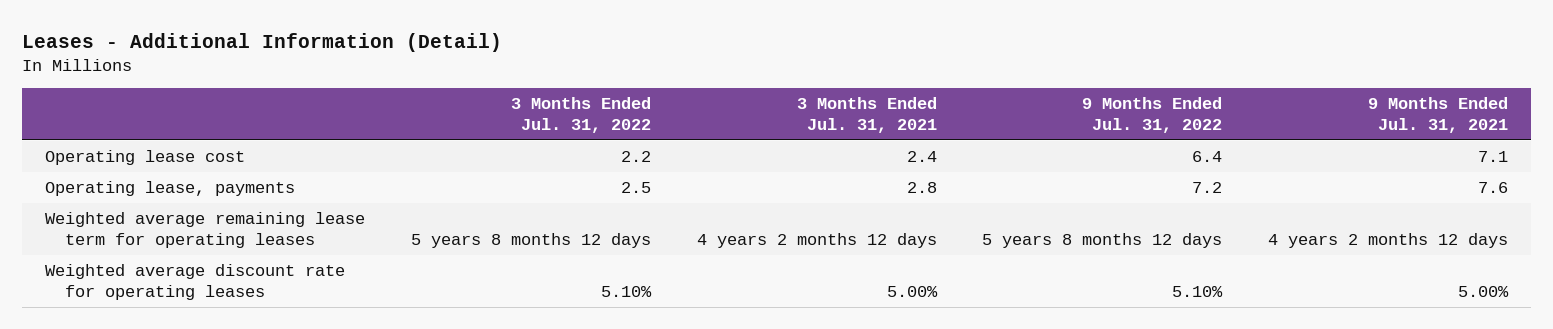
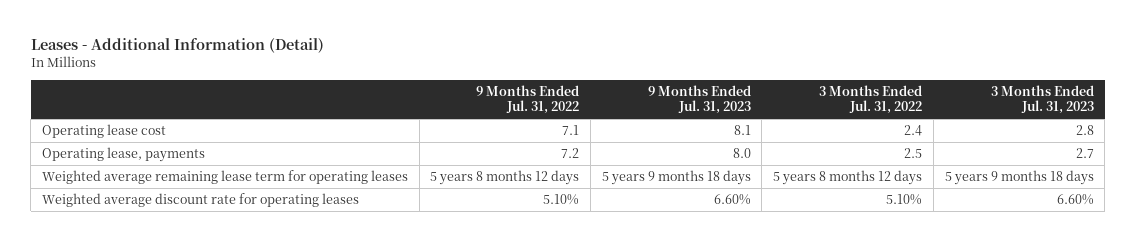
[796,97,937,133] 3 Months Ended Jul. 31, 2021 -> none
[1368,97,1509,133] 9 Months Ended Jul. 31, 2021 -> none
none -> [647,84,751,115] 9 Months Ended Jul. 31, 2023
none -> [990,84,1094,115] 3 Months Ended Jul. 31, 2023
[620,151,651,163] 2.2 -> [904,125,923,137] 2.4
[1192,151,1223,163] 6.4 -> [562,125,580,136] 7.1

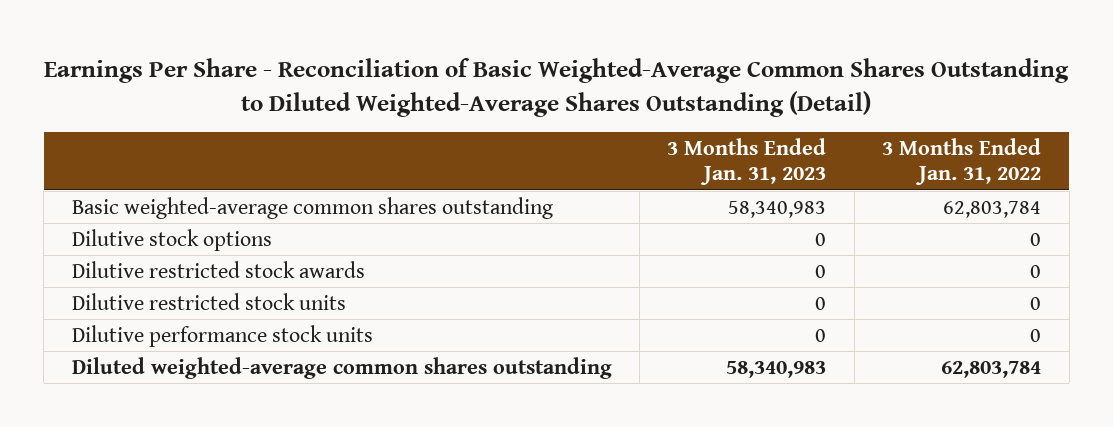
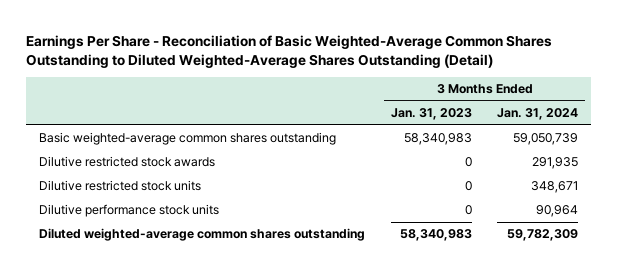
[882,137,1042,186] 3 Months Ended Jan. 31, 2022 -> none
none -> [497,108,579,121] Jan. 31, 2024
[71,228,272,251] Dilutive stock options -> none

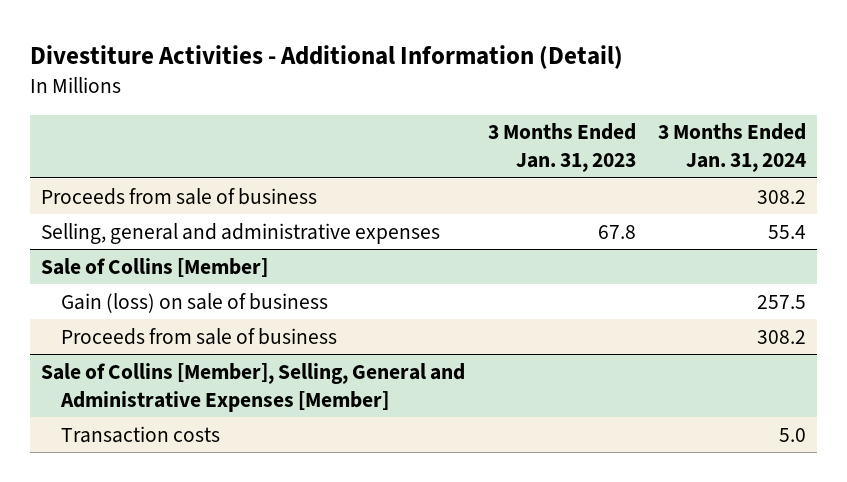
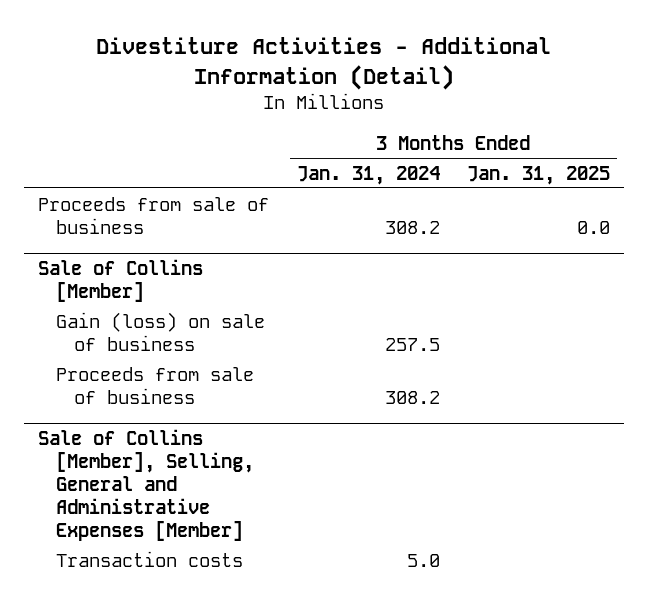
[487,123,636,173] 3 Months Ended Jan. 31, 2023 -> none
none -> [467,165,611,185] Jan. 31, 2025
[41,222,441,244] Selling, general and administrative expenses -> none

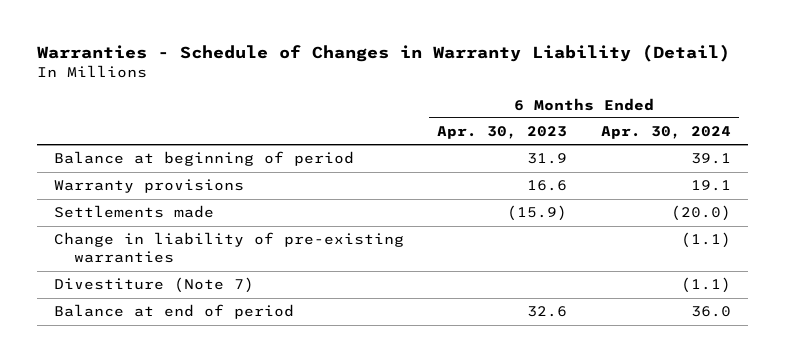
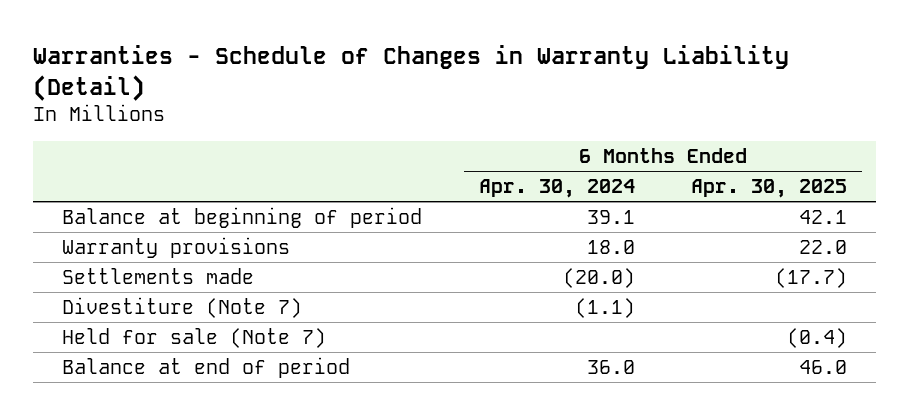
[437,126,568,140] Apr. 30, 2023 -> none
none -> [691,178,848,198] Apr. 30, 2025
[690,180,731,192] 19.1 -> [586,239,635,254] 18.0
[53,232,404,264] Change in liability of pre-existing warranties -> none
none -> [61,327,326,348] Held for sale (Note 7)

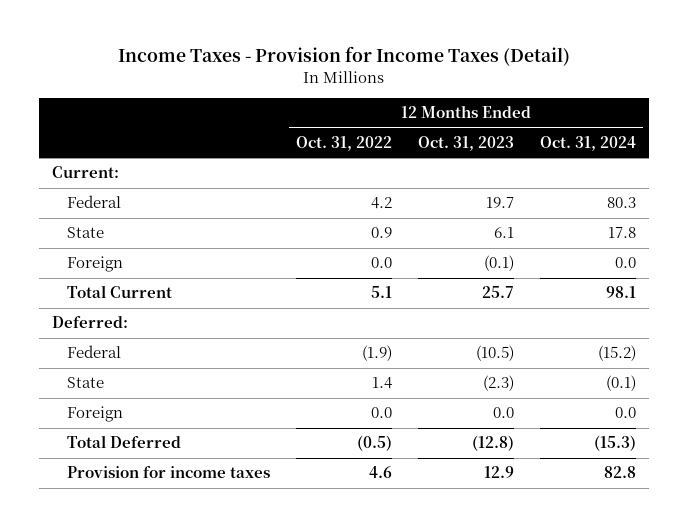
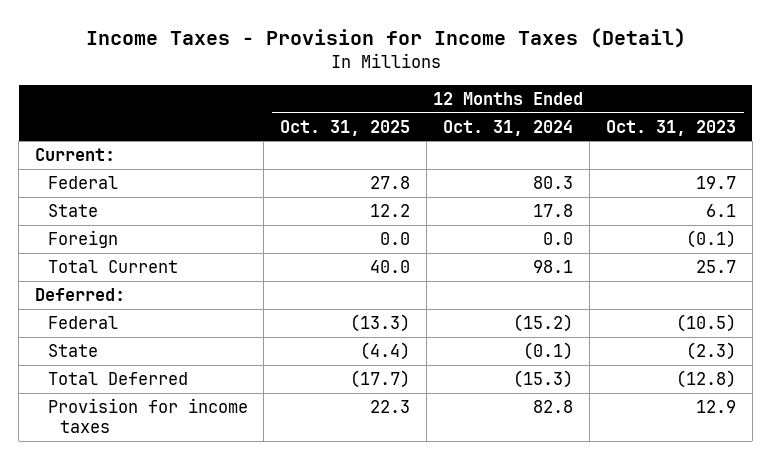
[295,135,392,151] Oct. 31, 2022 -> none
none -> [280,119,411,136] Oct. 31, 2025
[66,406,123,423] Foreign -> none

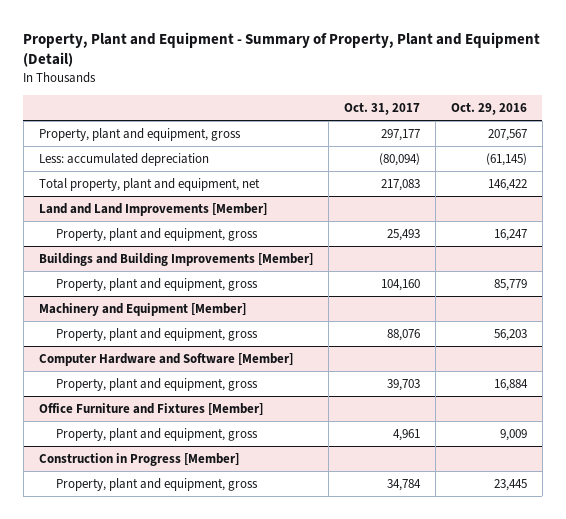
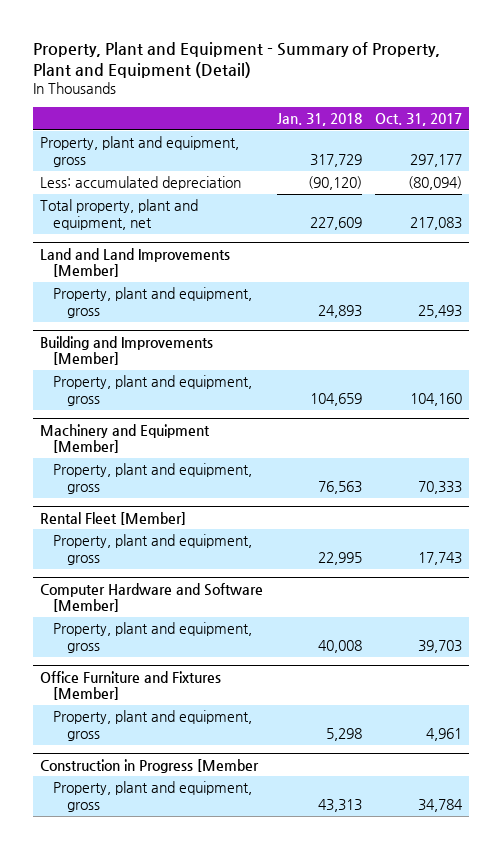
[450,103,527,116] Oct. 29, 2016 -> none
none -> [276,112,362,126] Jan. 31, 2018
[38,252,313,266] Buildings and Building Improvements [Member] -> [40,335,214,366] Building and Improvements [Member]
[386,328,420,341] 88,076 -> [418,480,463,494] 70,333
none -> [40,511,187,525] Rental Fleet [Member]
none -> [53,534,253,565] Property, plant and equipment, gross
[38,452,239,466] Construction in Progress [Member] -> [40,758,260,773] Construction in Progress [Member

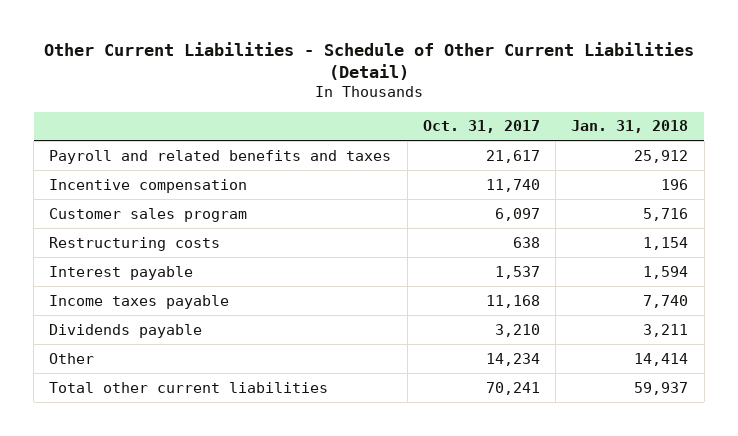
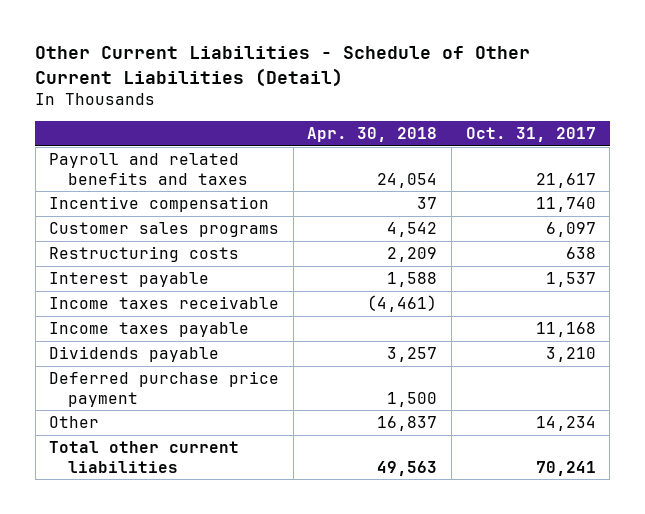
[571,120,689,134] Jan. 31, 2018 -> none
none -> [307,126,438,142] Apr. 30, 2018
[49,207,248,222] Customer sales program -> [49,222,280,238] Customer sales programs
none -> [49,296,280,310] Income taxes receivable
none -> [49,371,280,407] Deferred purchase price payment

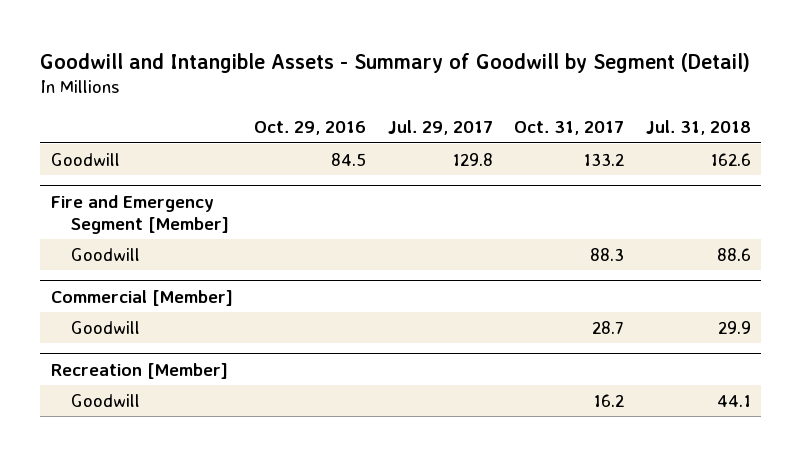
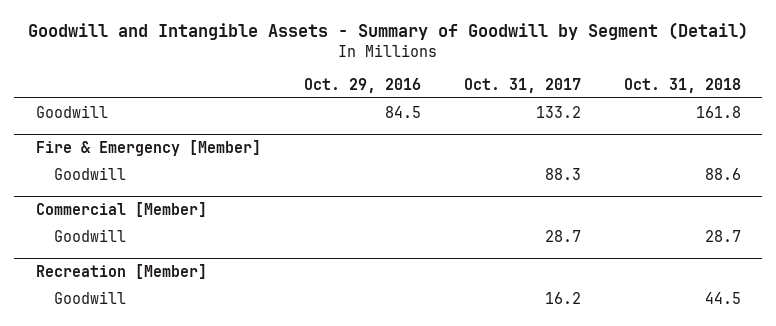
[387,120,493,136] Jul. 29, 2017 -> none
[645,120,751,136] Jul. 31, 2018 -> none
none -> [623,77,741,93] Oct. 31, 2018
[50,194,229,234] Fire and Emergency Segment [Member] -> [35,140,261,157] Fire & Emergency [Member]

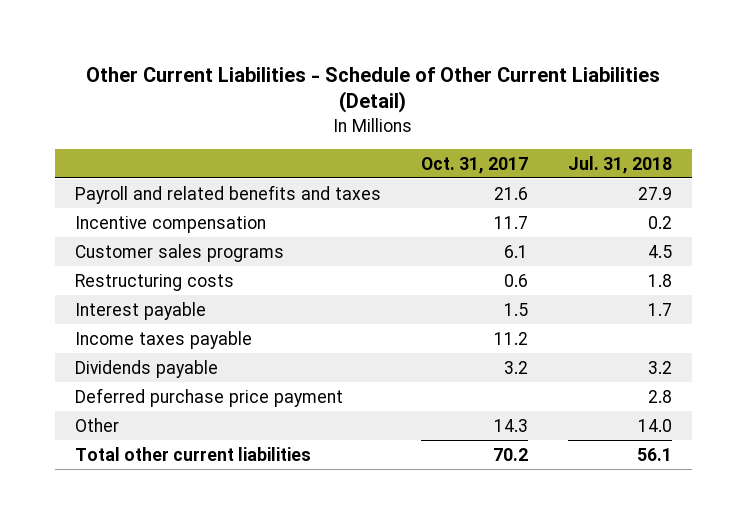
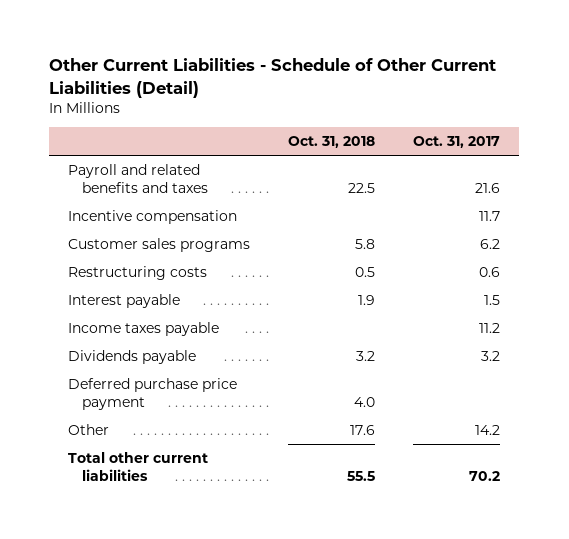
[567,155,672,174] Jul. 31, 2018 -> none
none -> [288,136,376,149] Oct. 31, 2018
[503,244,528,258] 6.1 -> [480,239,501,250] 6.2
[493,418,528,432] 14.3 -> [475,425,501,436] 14.2

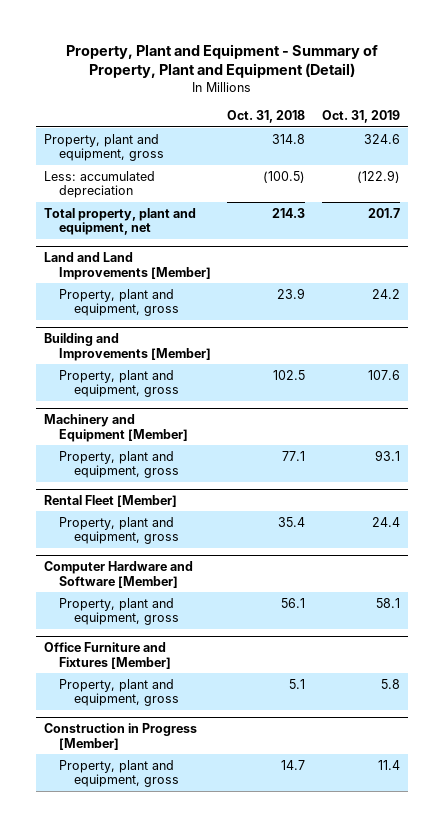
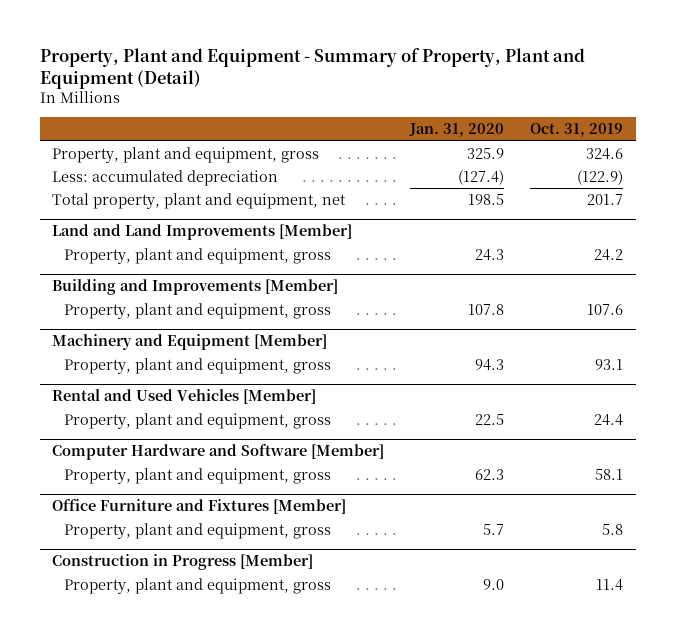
[227,110,306,124] Oct. 31, 2018 -> none
none -> [409,123,505,138] Jan. 31, 2020
[44,494,178,507] Rental Fleet [Member] -> [52,389,317,405] Rental and Used Vehicles [Member]

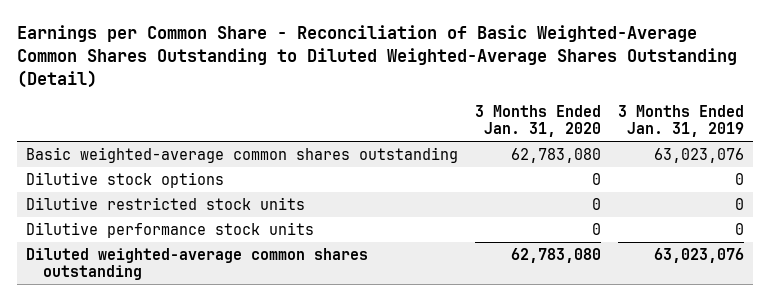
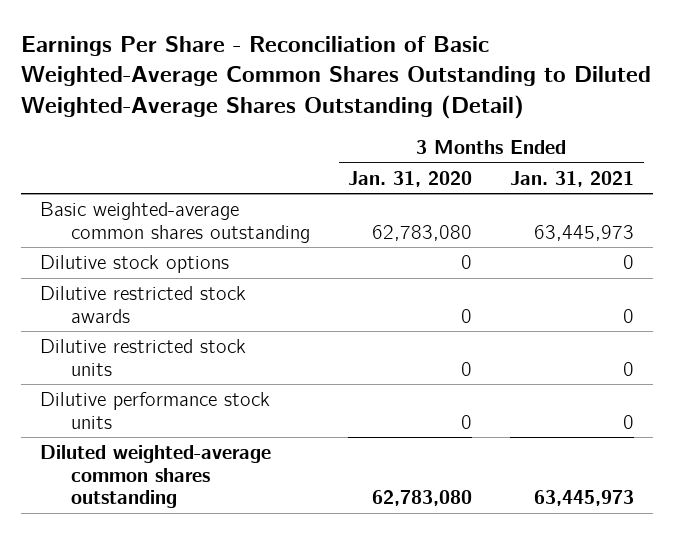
[16,25,737,88] Earnings per Common Share - Reconciliation of Basic Weighted-Average Common Shares Outstanding to Diluted Weighted-Average Shares Outstanding (Detail) -> [21,35,652,119] Earnings Per Share - Reconciliation of Basic Weighted-Average Common Shares Outstanding to Diluted Weighted-Average Shares Outstanding (Detail)
[618,104,745,138] 3 Months Ended Jan. 31, 2019 -> none
none -> [510,170,635,187] Jan. 31, 2021
none -> [40,286,247,323] Dilutive restricted stock awards

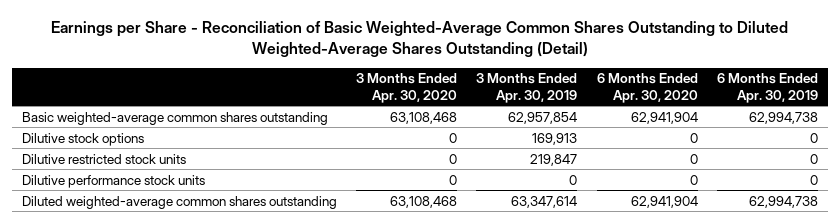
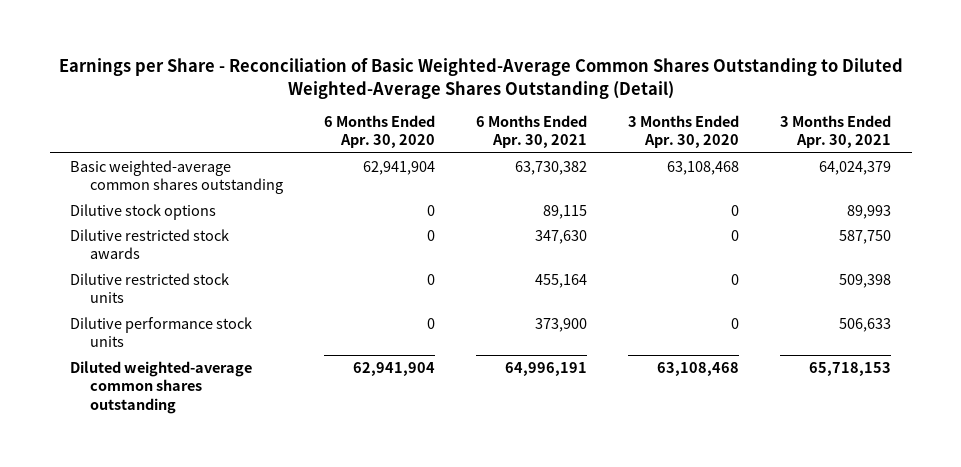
[476,73,578,103] 3 Months Ended Apr. 30, 2019 -> none
[716,73,818,103] 6 Months Ended Apr. 30, 2019 -> none
none -> [476,114,588,149] 6 Months Ended Apr. 30, 2021
none -> [780,114,892,149] 3 Months Ended Apr. 30, 2021
none -> [70,228,230,260] Dilutive restricted stock awards

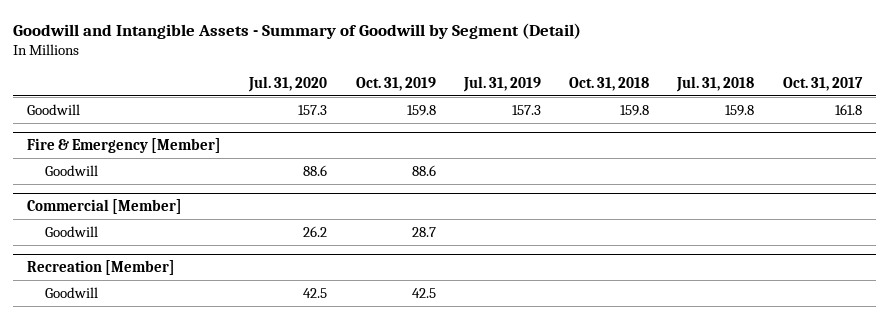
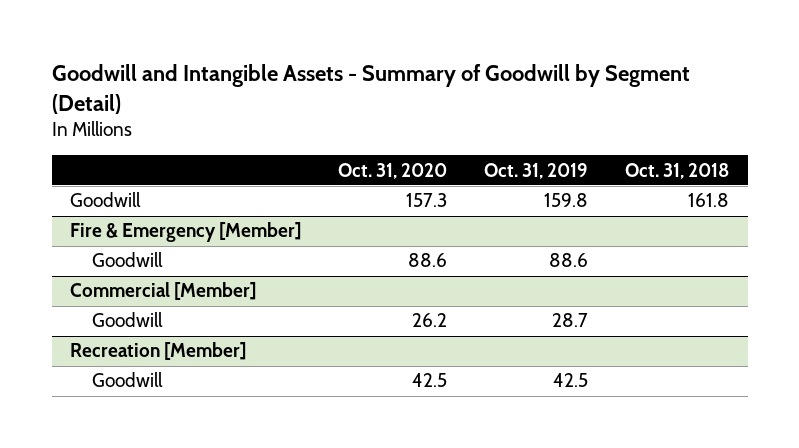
[248,75,328,92] Jul. 31, 2020 -> none
[462,75,541,92] Jul. 31, 2019 -> none
[676,75,755,92] Jul. 31, 2018 -> none
[782,76,863,91] Oct. 31, 2017 -> none
none -> [338,162,448,179] Oct. 31, 2020
[620,104,650,116] 159.8 -> [688,193,730,208] 161.8

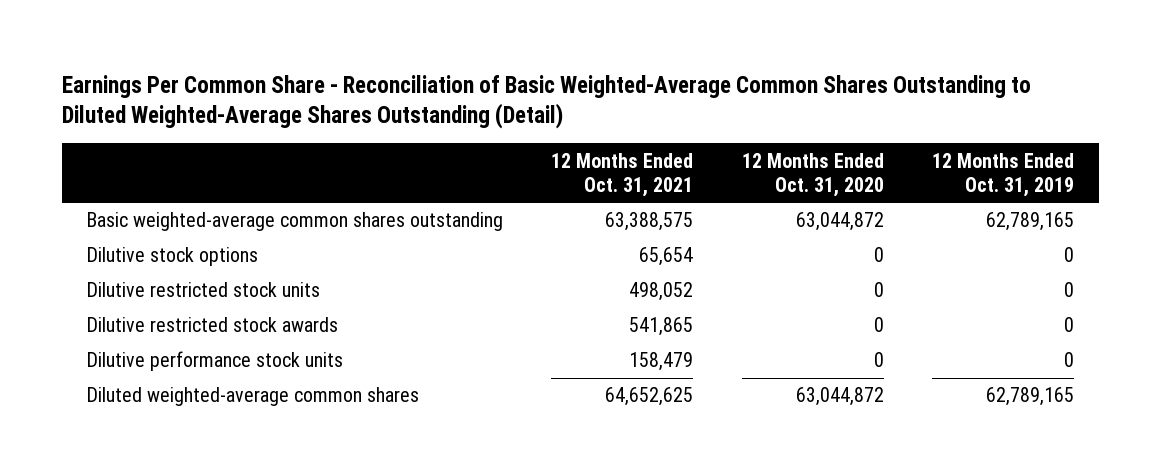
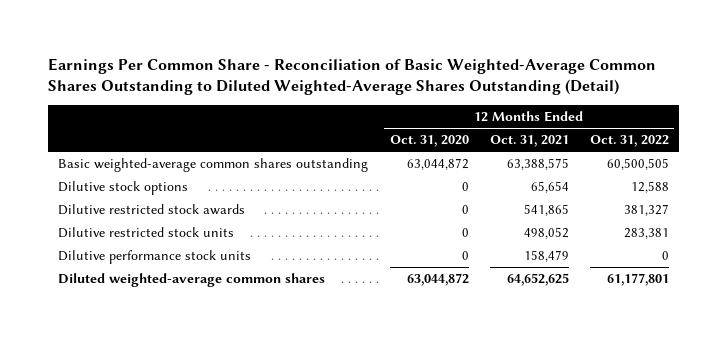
[932,152,1075,198] 12 Months Ended Oct. 31, 2019 -> none
none -> [589,135,669,148] Oct. 31, 2022
[86,282,321,298] Dilutive restricted stock units -> [58,227,235,239] Dilutive restricted stock units

